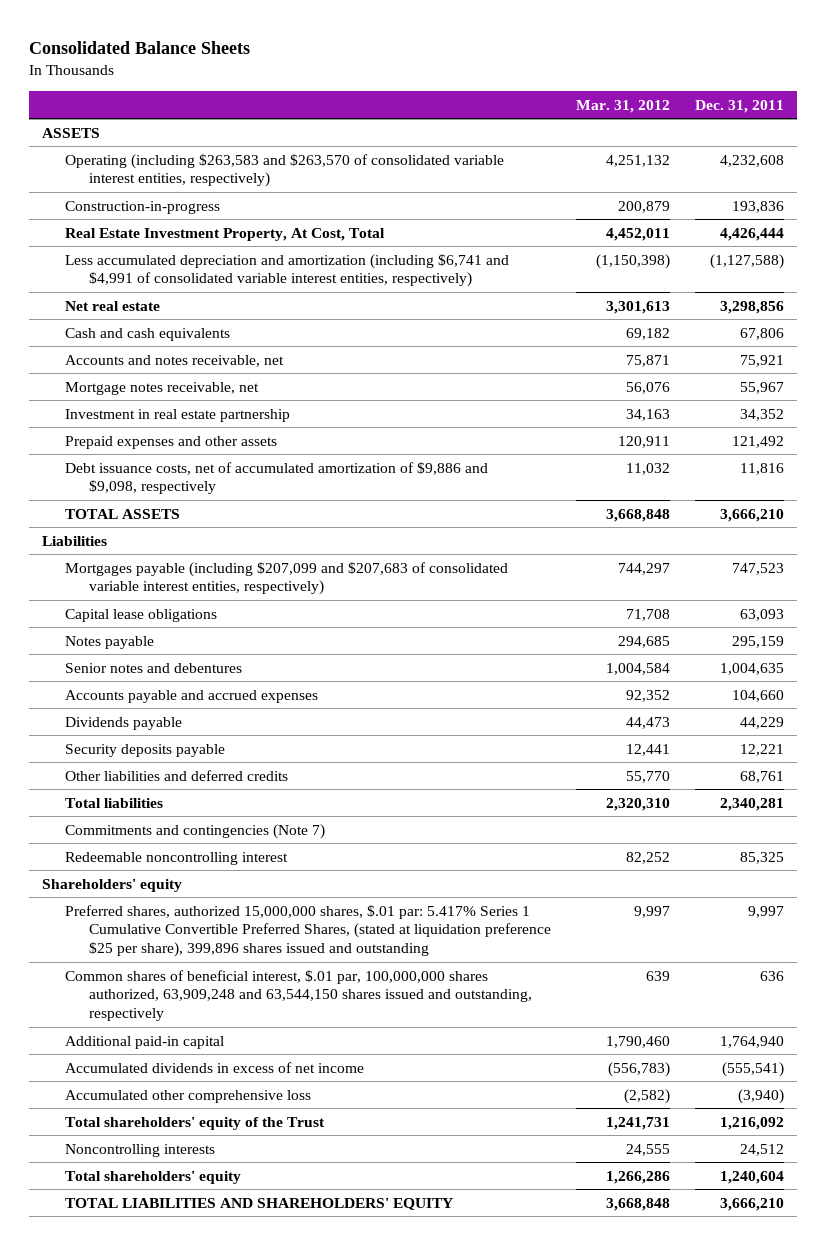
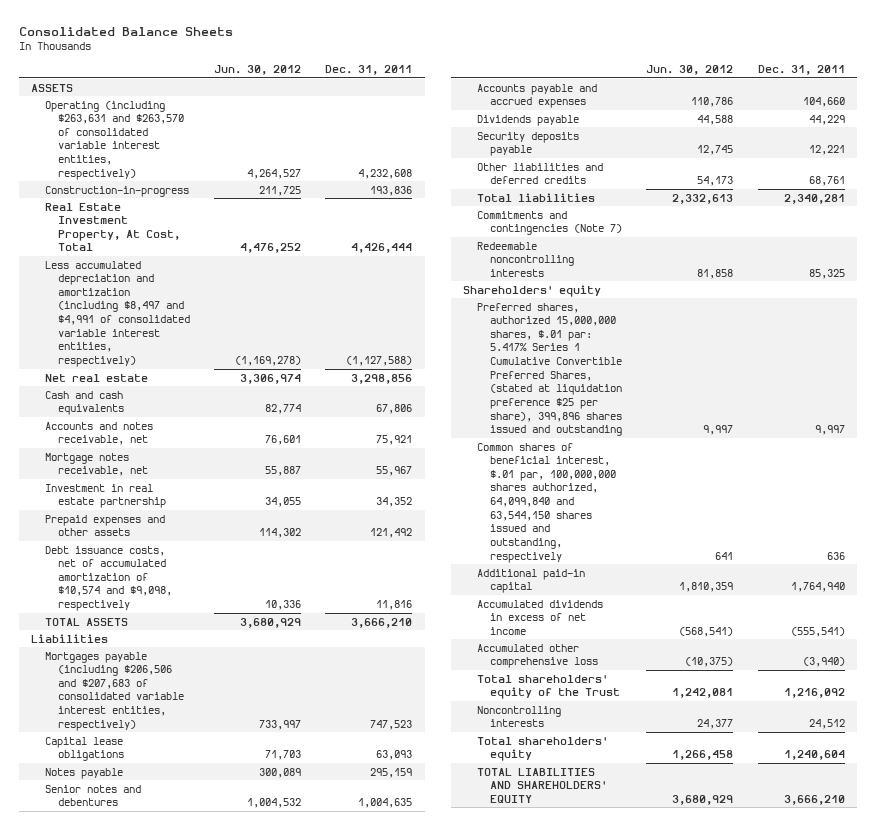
[575,99,670,113] Mar. 31, 2012 -> none
none -> [214,65,302,76] Jun. 30, 2012
[65,153,505,188] Operating (including $263,583 and $263,570 of consolidated variable interest entities, respectively) -> [44,100,184,180] Operating (including $263,631 and $263,570 of consolidated variable interest entities, respectively)
[65,253,510,288] Less accumulated depreciation and amortization (including $6,741 and $4,991 of consolidated variable interest entities, respectively) -> [44,260,190,368] Less accumulated depreciation and amortization (including $8,497 and $4,991 of consolidated variable interest entities, respectively)
[65,461,489,495] Debt issuance costs, net of accumulated amortization of $9,886 and $9,098, respectively -> [44,545,172,612] Debt issuance costs, net of accumulated amortization of $10,574 and $9,098, respectively
[65,561,509,596] Mortgages payable (including $207,099 and $207,683 of consolidated variable interest entities, respectively) -> [44,651,184,731] Mortgages payable (including $206,506 and $207,683 of consolidated variable interest entities, respectively)
[65,851,289,865] Redeemable noncontrolling interest -> [476,241,575,277] Redeemable noncontrolling interests
[65,969,532,1022] Common shares of beneficial interest, $.01 par, 100,000,000 shares authorized, 63,909,248 and 63,544,150 shares issued and outstanding, respectively -> [476,442,617,563] Common shares of beneficial interest, $.01 par, 100,000,000 shares authorized, 64,099,840 and 63,544,150 shares issued and outstanding, respectively

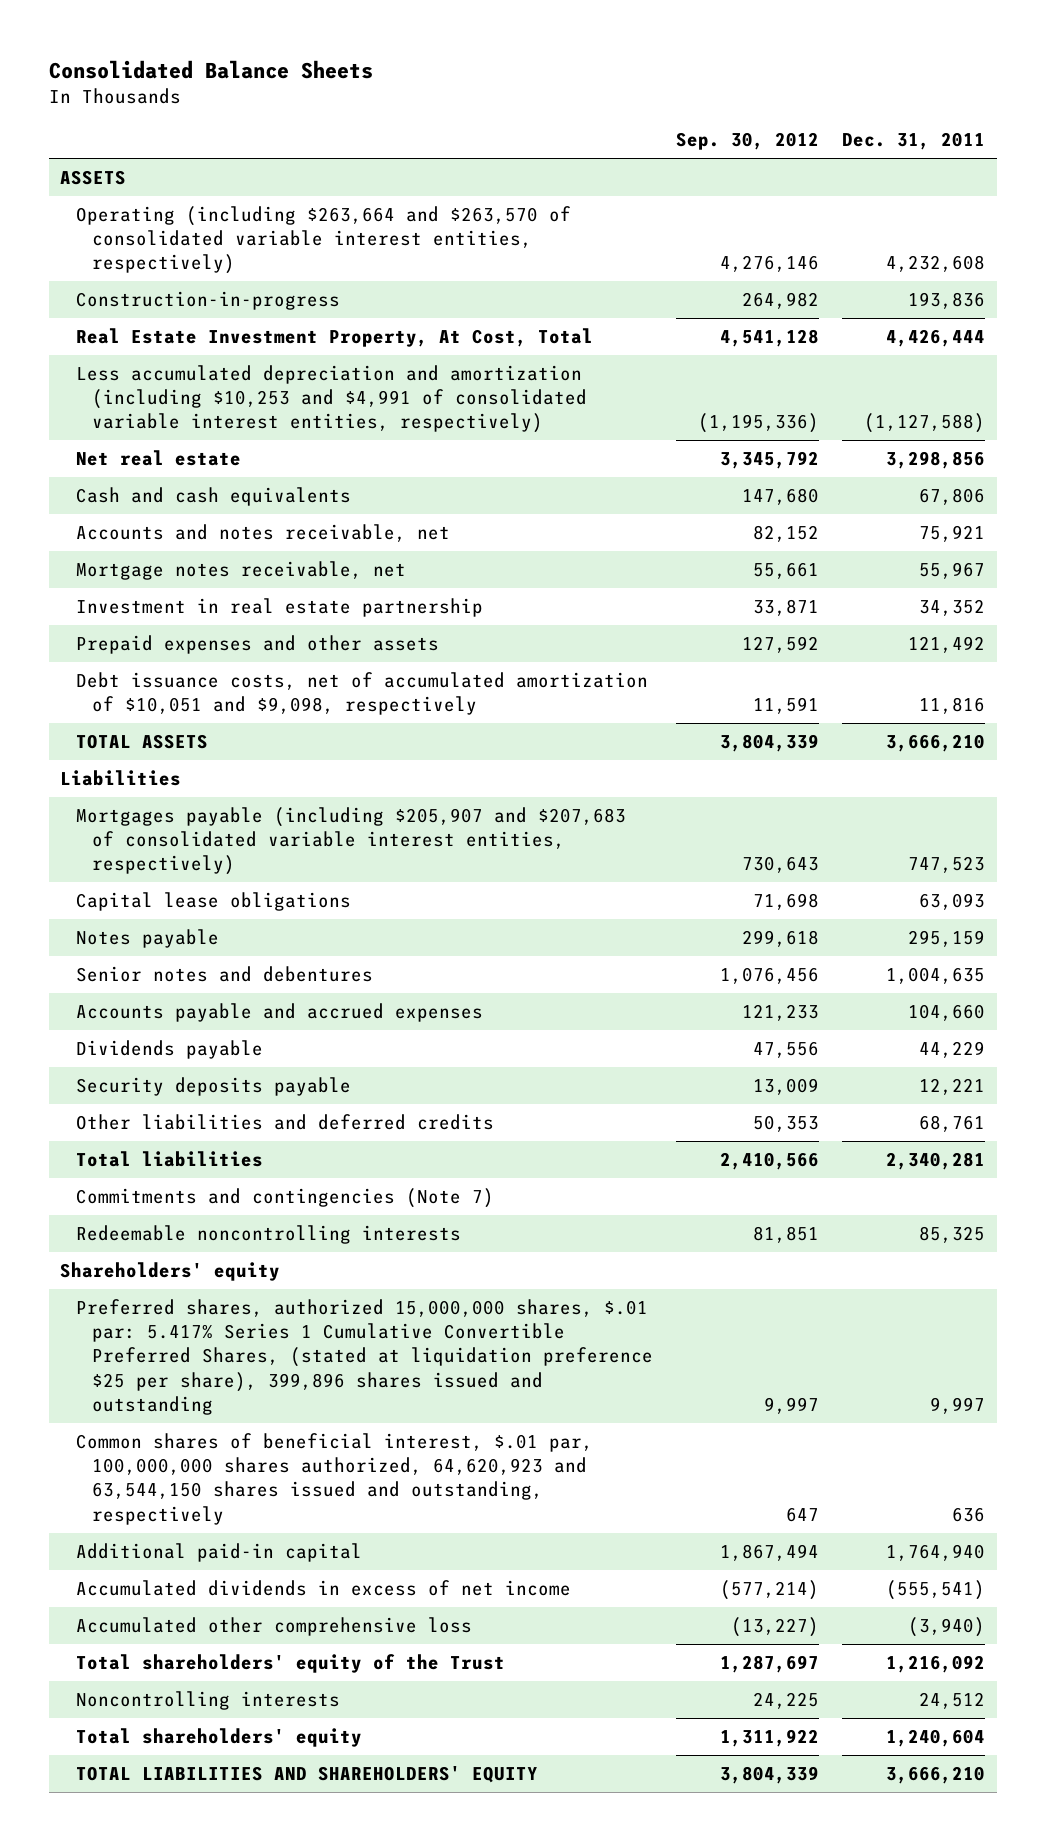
[214,65,302,76] Jun. 30, 2012 -> none
none -> [676,132,820,151] Sep. 30, 2012
[44,100,184,180] Operating (including $263,631 and $263,570 of consolidated variable interest entities, respectively) -> [76,206,572,275] Operating (including $263,664 and $263,570 of consolidated variable interest entities, respectively)
[44,260,190,368] Less accumulated depreciation and amortization (including $8,497 and $4,991 of consolidated variable interest entities, respectively) -> [76,365,588,434] Less accumulated depreciation and amortization (including $10,253 and $4,991 of consolidated variable interest entities, respectively)
[44,545,172,612] Debt issuance costs, net of accumulated amortization of $10,574 and $9,098, respectively -> [76,672,649,716] Debt issuance costs, net of accumulated amortization of $10,051 and $9,098, respectively
[44,651,184,731] Mortgages payable (including $206,506 and $207,683 of consolidated variable interest entities, respectively) -> [76,807,627,876] Mortgages payable (including $205,907 and $207,683 of consolidated variable interest entities, respectively)
[476,442,617,563] Common shares of beneficial interest, $.01 par, 100,000,000 shares authorized, 64,099,840 and 63,544,150 shares issued and outstanding, respectively -> [76,1433,594,1525] Common shares of beneficial interest, $.01 par, 100,000,000 shares authorized, 64,620,923 and 63,544,150 shares issued and outstanding, respectively

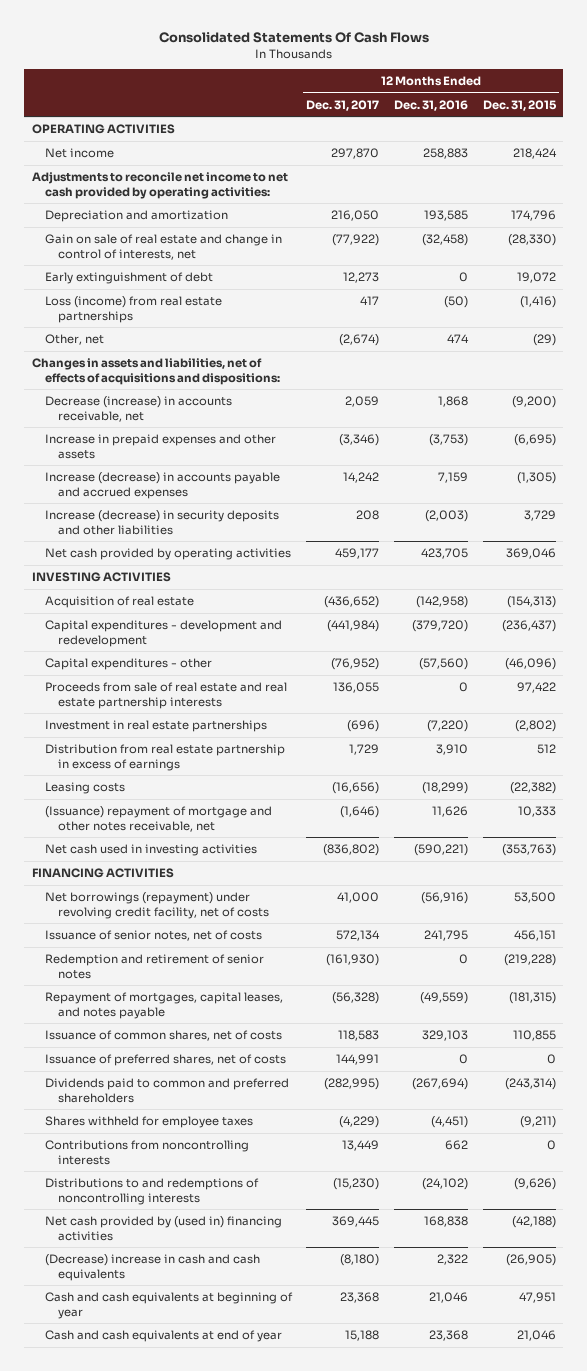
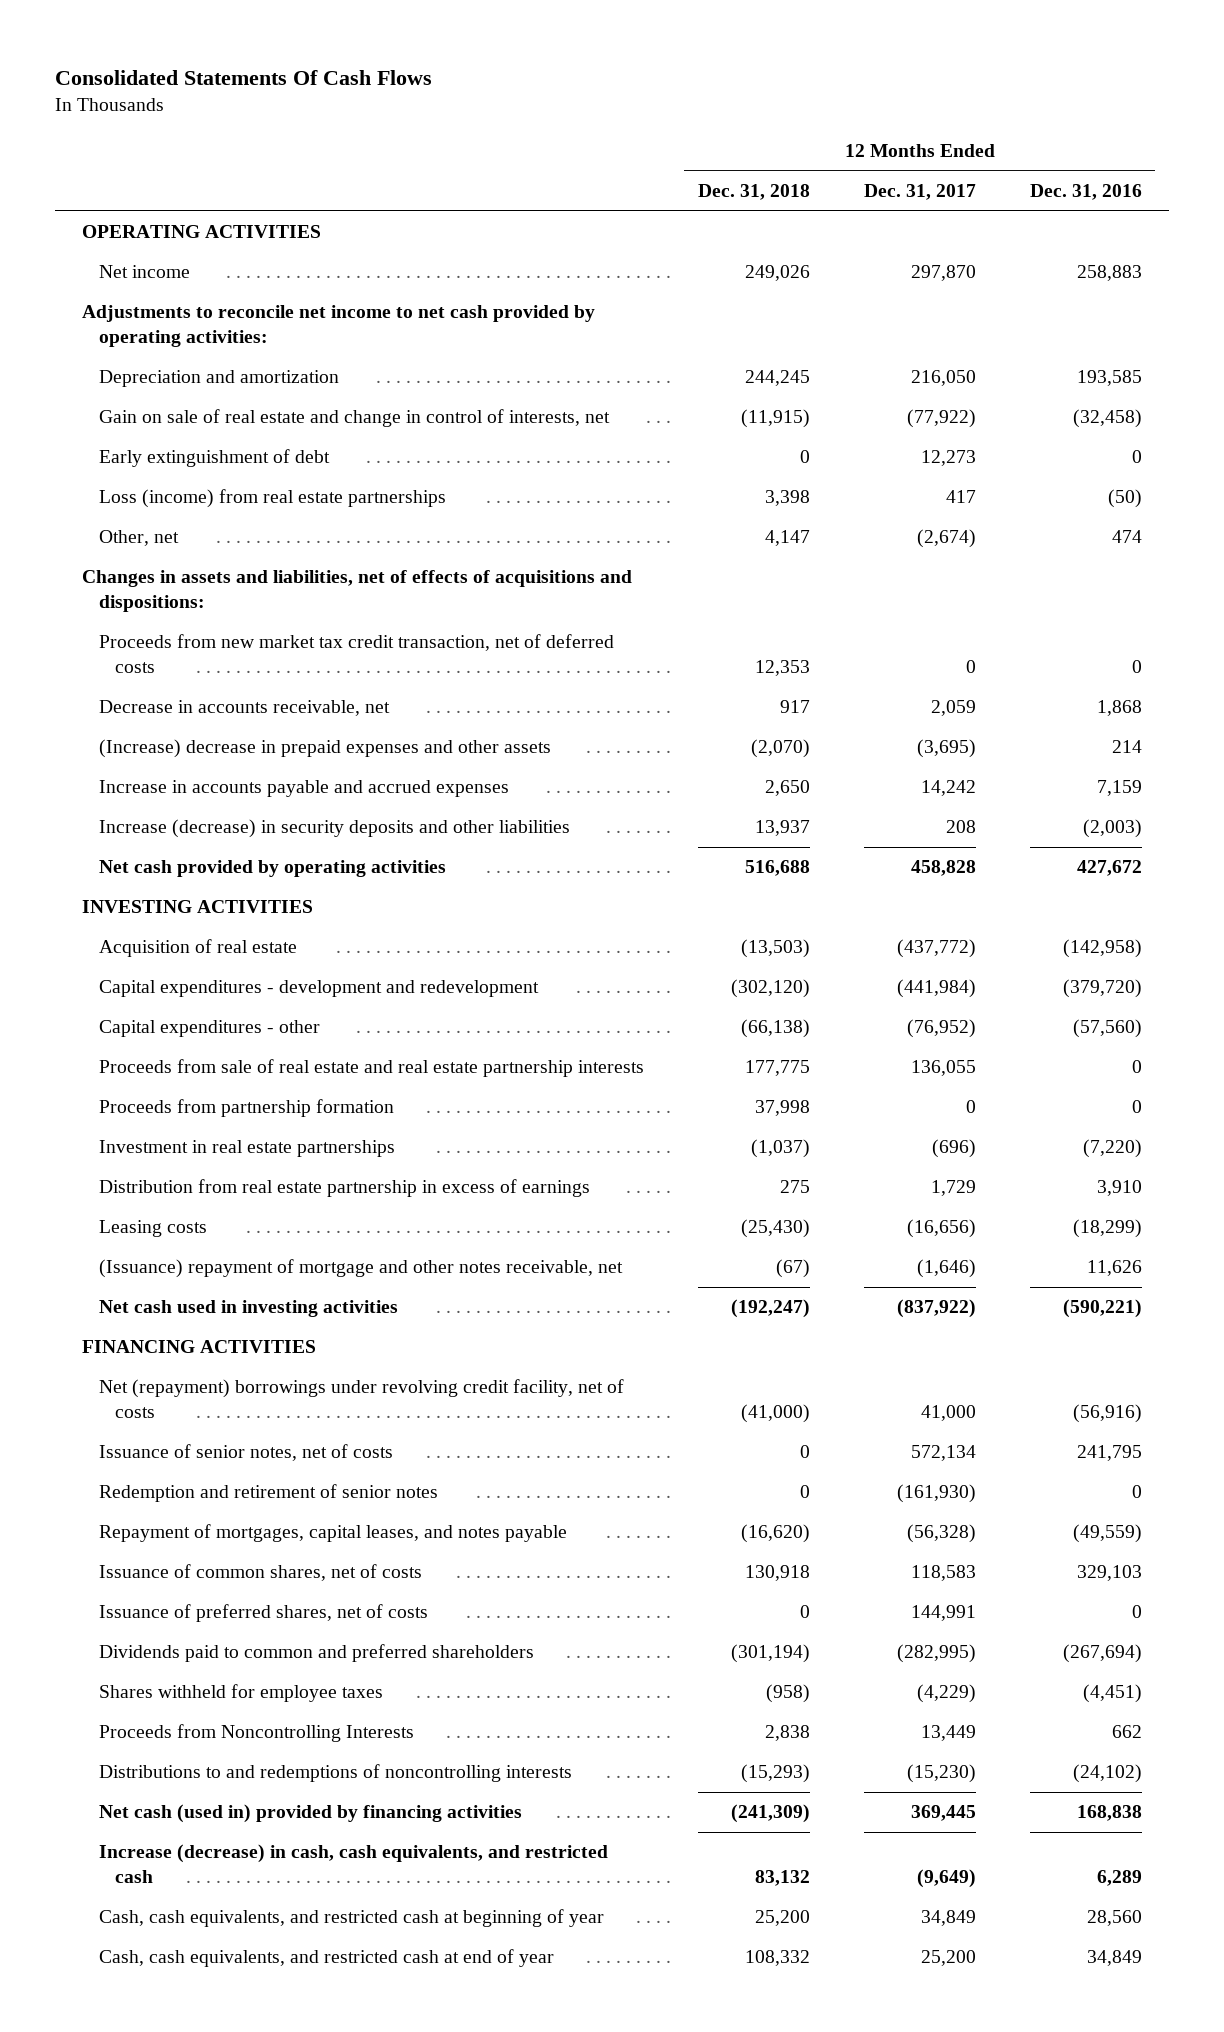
[482,99,557,111] Dec. 31, 2015 -> none
none -> [697,183,810,200] Dec. 31, 2018
none -> [98,634,614,673] Proceeds from new market tax credit transaction, net of deferred costs
[44,395,232,422] Decrease (increase) in accounts receivable, net -> [98,700,390,717] Decrease in accounts receivable, net
[44,433,276,459] Increase in prepaid expenses and other assets -> [98,739,551,759] (Increase) decrease in prepaid expenses and other assets
[339,433,380,446] (3,346) -> [916,739,976,759] (3,695)
[429,433,469,446] (3,753) -> [1111,740,1142,754] 214
[44,471,280,499] Increase (decrease) in accounts payable and accrued expenses -> [98,780,509,798] Increase in accounts payable and accrued expenses
[335,547,380,559] 459,177 -> [910,860,976,877] 458,828
[421,547,469,559] 423,705 -> [1076,860,1142,877] 427,672
[324,595,380,608] (436,652) -> [896,939,976,959] (437,772)
none -> [98,1099,394,1118] Proceeds from partnership formation
[323,843,380,856] (836,802) -> [896,1299,976,1319] (837,922)
[44,891,270,919] Net borrowings (repayment) under revolving credit facility, net of costs -> [98,1379,624,1418] Net (repayment) borrowings under revolving credit facility, net of costs
[44,1139,249,1165] Contributions from noncontrolling interests -> [98,1724,414,1743] Proceeds from Noncontrolling Interests
[44,1215,282,1241] Net cash provided by (used in) financing activities -> [98,1804,522,1824] Net cash (used in) provided by financing activities
[44,1253,260,1281] (Decrease) increase in cash and cash equivalents -> [98,1844,608,1883] Increase (decrease) in cash, cash equivalents, and restricted cash
[340,1253,380,1266] (8,180) -> [916,1868,976,1888] (9,649)
[437,1253,469,1265] 2,322 -> [1096,1869,1142,1886] 6,289
[44,1291,293,1319] Cash and cash equivalents at beginning of year -> [98,1909,604,1928] Cash, cash equivalents, and restricted cash at beginning of year
[340,1291,380,1303] 23,368 -> [920,1910,976,1927] 34,849
[429,1291,469,1303] 21,046 -> [1086,1910,1142,1927] 28,560
[44,1329,282,1342] Cash and cash equivalents at end of year -> [98,1949,554,1968] Cash, cash equivalents, and restricted cash at end of year
[345,1329,380,1341] 15,188 -> [920,1950,976,1967] 25,200
[429,1329,469,1341] 23,368 -> [1086,1950,1142,1967] 34,849

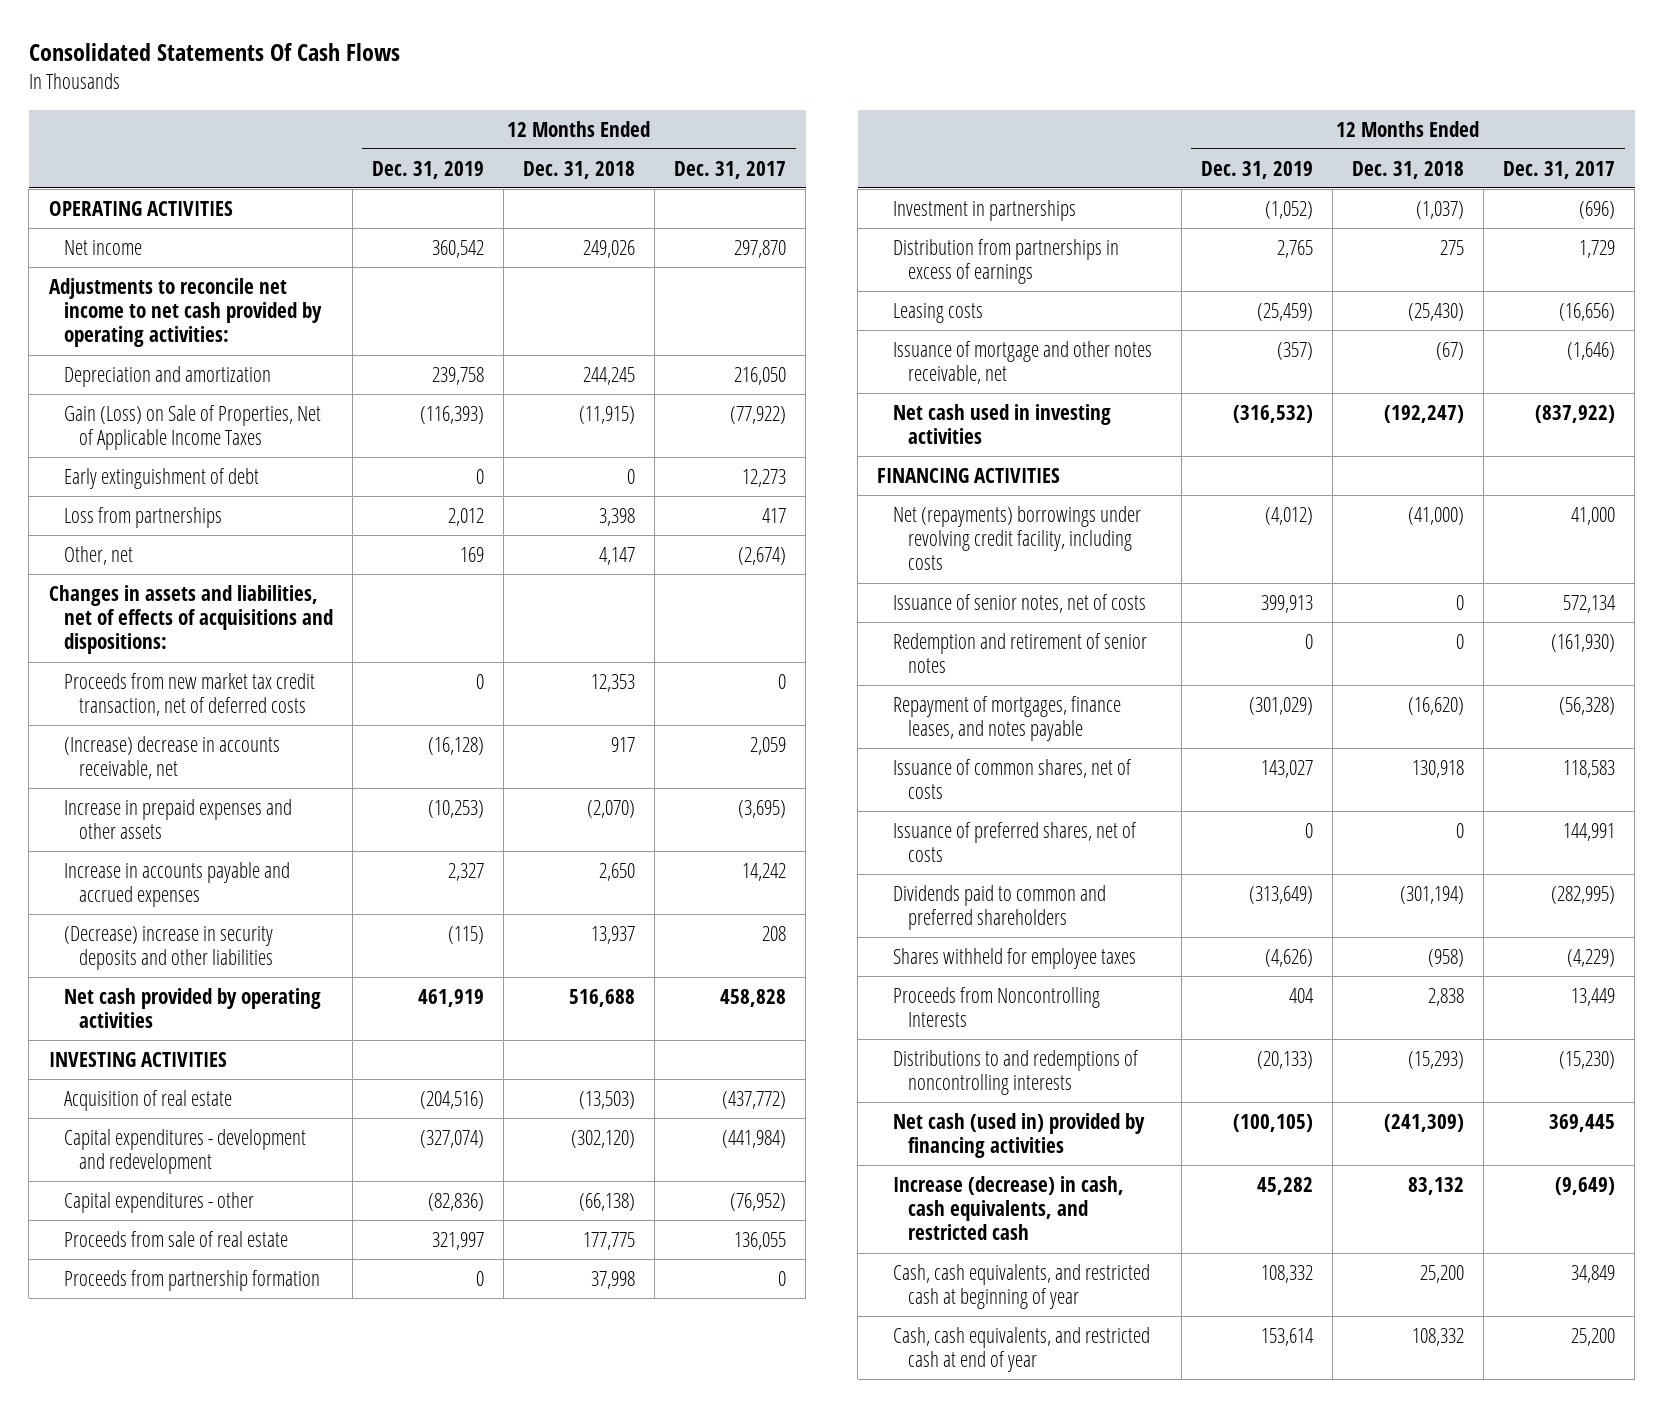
[1029,183,1142,200] Dec. 31, 2016 -> none
none -> [371,160,484,179] Dec. 31, 2019
[98,409,610,428] Gain on sale of real estate and change in control of interests, net -> [63,404,321,451] Gain (Loss) on Sale of Properties, Net of Applicable Income Taxes
[98,489,446,509] Loss (income) from real estate partnerships -> [63,506,222,528] Loss from partnerships
[98,700,390,717] Decrease in accounts receivable, net -> [63,735,280,780] (Increase) decrease in accounts receivable, net
[98,739,551,759] (Increase) decrease in prepaid expenses and other assets -> [63,798,292,840] Increase in prepaid expenses and other assets
[98,819,570,839] Increase (decrease) in security deposits and other liabilities -> [63,925,274,971] (Decrease) increase in security deposits and other liabilities
[98,1059,644,1078] Proceeds from sale of real estate and real estate partnership interests -> [63,1230,288,1247] Proceeds from sale of real estate
[98,1140,395,1158] Investment in real estate partnerships -> [892,199,1076,221] Investment in partnerships
[98,1179,590,1198] Distribution from real estate partnership in excess of earnings -> [892,238,1119,285] Distribution from partnerships in excess of earnings
[98,1259,623,1279] (Issuance) repayment of mortgage and other notes receivable, net -> [892,340,1152,385] Issuance of mortgage and other notes receivable, net
[98,1379,624,1418] Net (repayment) borrowings under revolving credit facility, net of costs -> [892,505,1141,571] Net (repayments) borrowings under revolving credit facility, including costs
[98,1524,567,1543] Repayment of mortgages, capital leases, and notes payable -> [892,695,1121,742] Repayment of mortgages, finance leases, and notes payable

